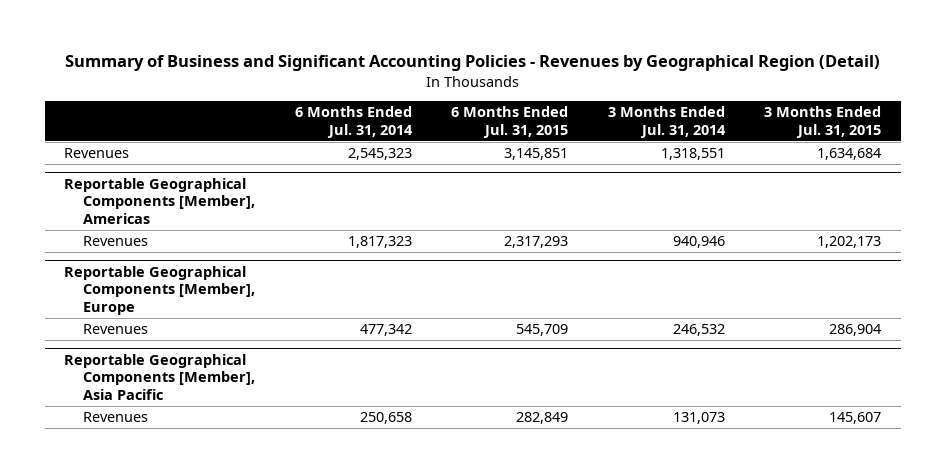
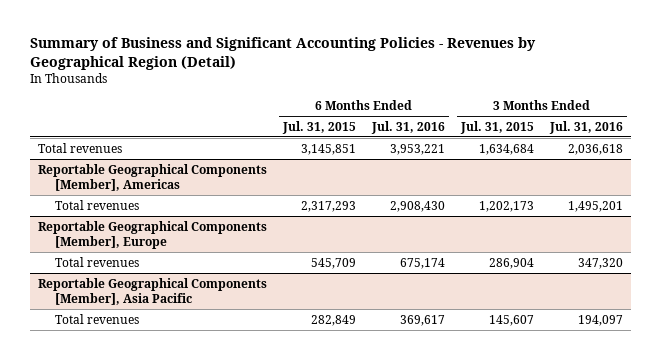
[294,106,413,138] 6 Months Ended Jul. 31, 2014 -> none
[607,106,726,138] 3 Months Ended Jul. 31, 2014 -> none
none -> [370,120,445,134] Jul. 31, 2016
none -> [548,120,623,134] Jul. 31, 2016
[64,148,130,159] Revenues -> [37,142,122,153] Total revenues
[83,236,149,247] Revenues -> [55,199,140,210] Total revenues
[83,324,149,335] Revenues -> [55,256,140,267] Total revenues
[83,412,149,423] Revenues -> [55,313,140,324] Total revenues

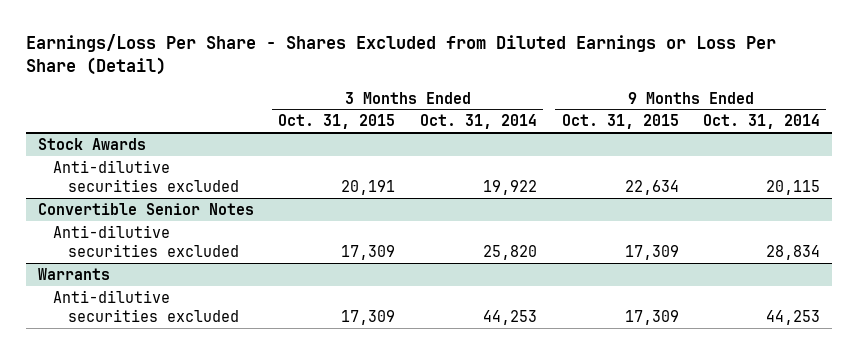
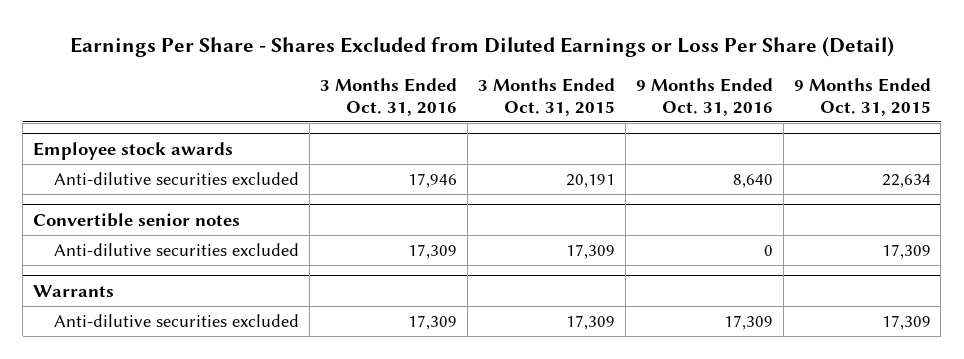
[25,33,776,75] Earnings/Loss Per Share - Shares Excluded from Diluted Earnings or Loss Per Share (Detail) -> [69,36,894,57] Earnings Per Share - Shares Excluded from Diluted Earnings or Loss Per Share (Detail)
[420,114,538,130] Oct. 31, 2014 -> none
[703,114,821,130] Oct. 31, 2014 -> none
none -> [320,78,458,116] 3 Months Ended Oct. 31, 2016
none -> [635,78,773,116] 9 Months Ended Oct. 31, 2016
[37,137,146,150] Stock Awards -> [33,141,234,160] Employee stock awards
[37,202,254,215] Convertible Senior Notes -> [33,212,241,227] Convertible senior notes

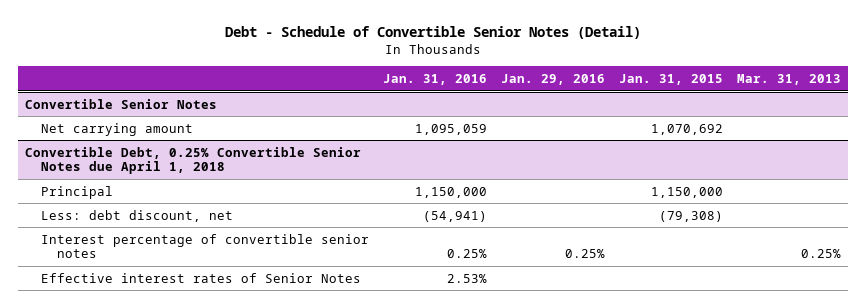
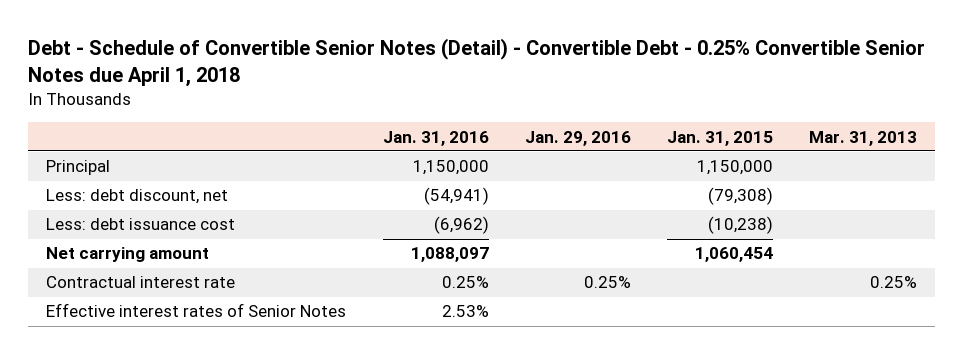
[225,26,642,40] Debt - Schedule of Convertible Senior Notes (Detail) -> [28,38,926,87] Debt - Schedule of Convertible Senior Notes (Detail) - Convertible Debt - 0.25% Convertible Senior Notes due April 1, 2018
[25,98,218,109] Convertible Senior Notes -> none
[41,122,194,136] Net carrying amount -> none
[25,146,362,175] Convertible Debt, 0.25% Convertible Senior Notes due April 1, 2018 -> none
none -> [46,218,236,231] Less: debt issuance cost
none -> [46,247,210,263] Net carrying amount
[41,233,370,259] Interest percentage of convertible senior notes -> [46,276,236,289] Contractual interest rate

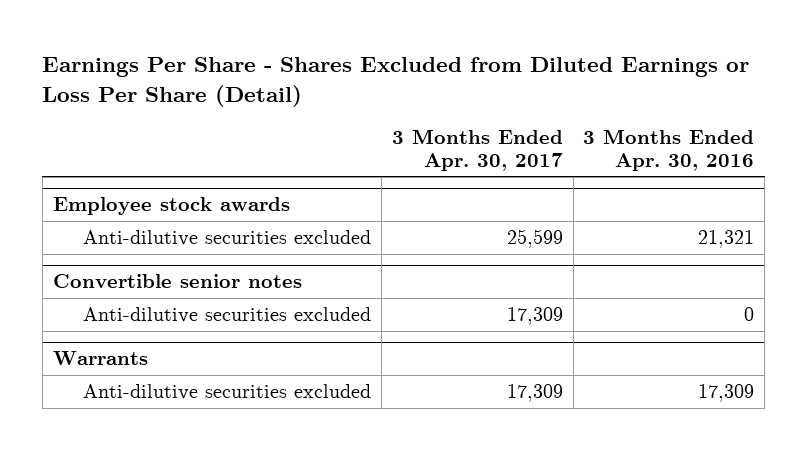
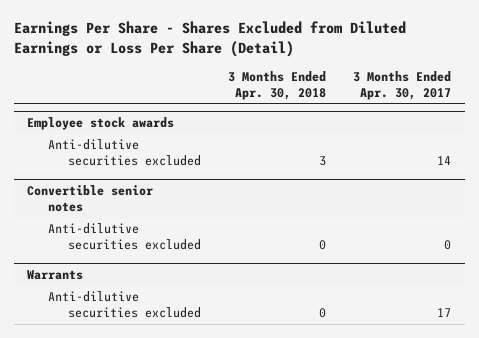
[583,129,755,171] 3 Months Ended Apr. 30, 2016 -> none
none -> [227,70,326,100] 3 Months Ended Apr. 30, 2018
[506,229,563,249] 25,599 -> [437,156,452,166] 14
[506,307,563,326] 17,309 -> [444,240,452,251] 0
[506,384,563,403] 17,309 -> [437,308,452,318] 17

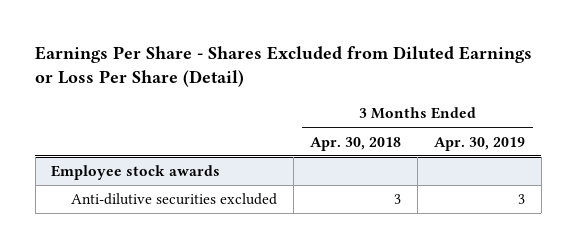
[353,70,452,100] 3 Months Ended Apr. 30, 2017 -> none
none -> [433,136,525,151] Apr. 30, 2019
[27,185,154,212] Convertible senior notes -> none
[47,223,201,251] Anti-dilutive securities excluded -> none
[27,270,84,281] Warrants -> none
[47,291,201,319] Anti-dilutive securities excluded -> none

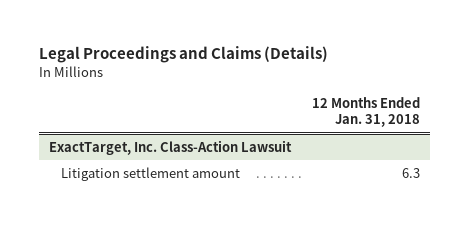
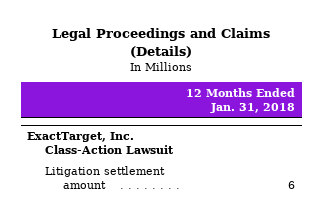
[401,167,420,178] 6.3 -> [288,180,296,189] 6

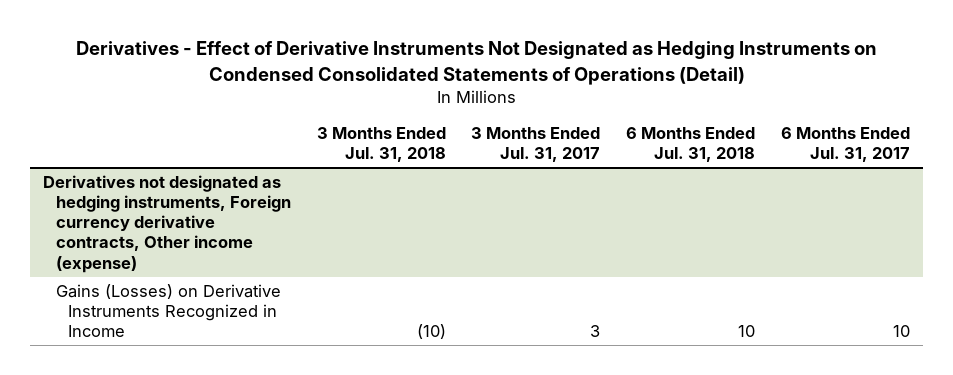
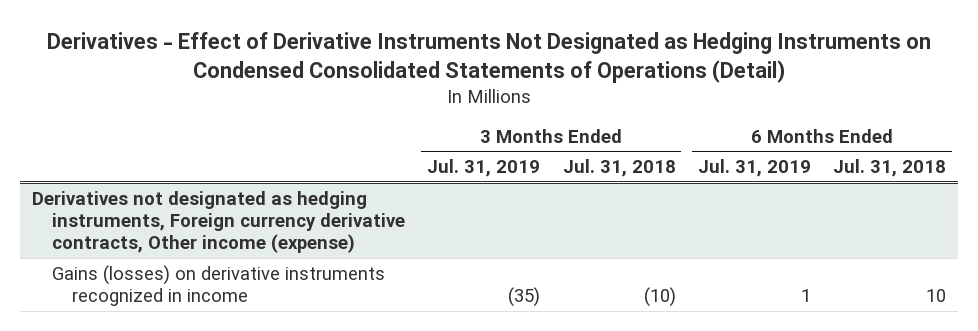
[471,126,601,163] 3 Months Ended Jul. 31, 2017 -> none
[781,126,911,163] 6 Months Ended Jul. 31, 2017 -> none
none -> [427,159,541,178] Jul. 31, 2019
none -> [697,159,811,178] Jul. 31, 2019
[55,283,281,338] Gains (Losses) on Derivative Instruments Recognized in Income -> [51,264,385,306] Gains (losses) on derivative instruments recognized in income

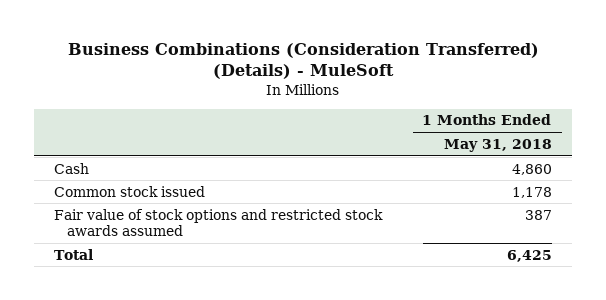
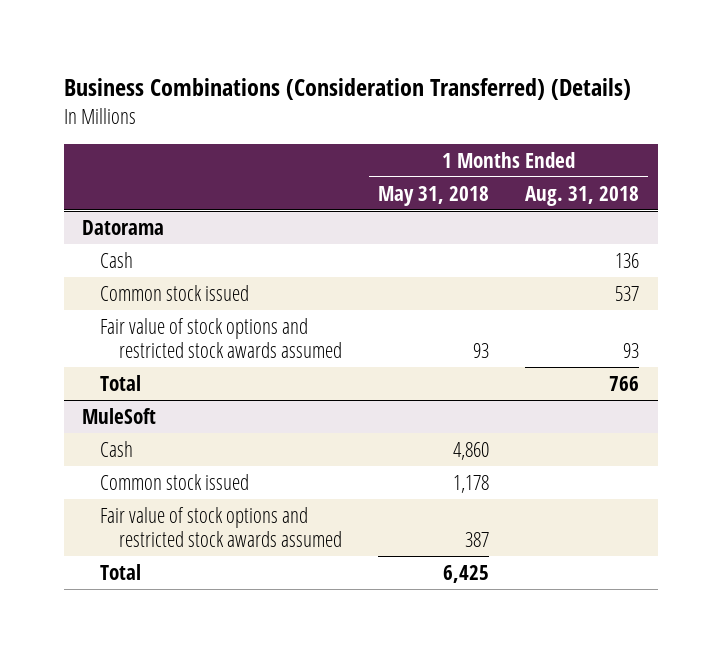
[68,43,540,80] Business Combinations (Consideration Transferred) (Details) - MuleSoft -> [63,77,631,100] Business Combinations (Consideration Transferred) (Details)
none -> [525,185,640,206] Aug. 31, 2018
none -> [81,219,164,235] Datorama
none -> [100,251,134,268] Cash
none -> [100,284,250,301] Common stock issued
none -> [100,317,342,359] Fair value of stock options and restricted stock awards assumed
none -> [100,374,142,391] Total
none -> [81,407,156,424] MuleSoft

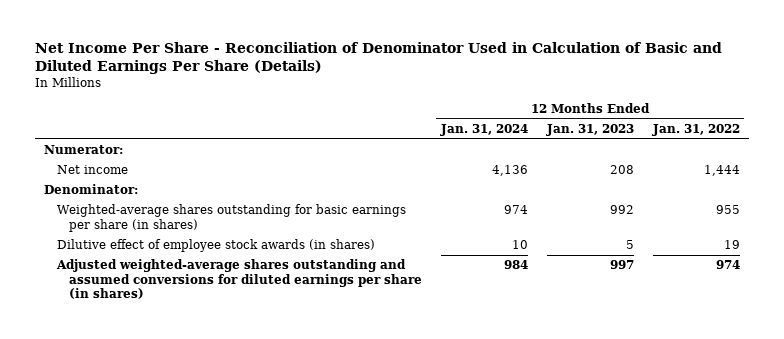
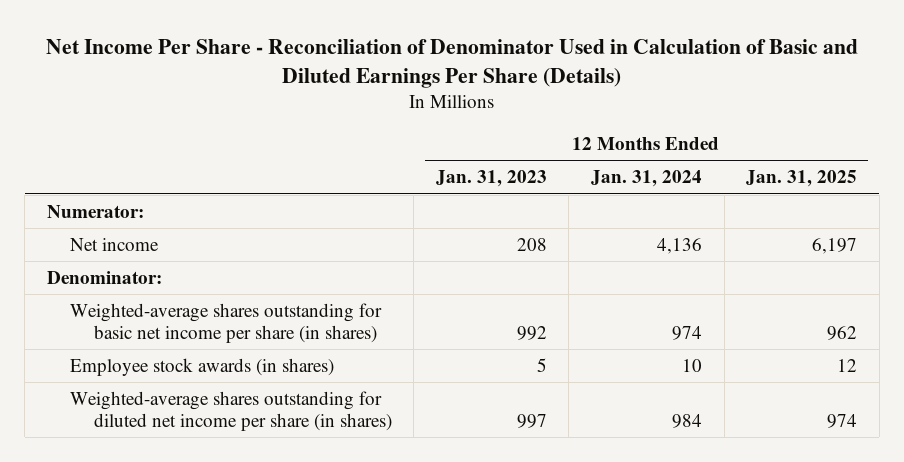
[651,124,740,137] Jan. 31, 2022 -> none
none -> [746,170,858,188] Jan. 31, 2025
[56,204,406,232] Weighted-average shares outstanding for basic earnings per share (in shares) -> [70,302,383,343] Weighted-average shares outstanding for basic net income per share (in shares)
[56,239,375,253] Dilutive effect of employee stock awards (in shares) -> [70,357,335,376] Employee stock awards (in shares)
[55,259,423,299] Adjusted weighted-average shares outstanding and assumed conversions for diluted earnings per share (in shares) -> [70,390,392,431] Weighted-average shares outstanding for diluted net income per share (in shares)

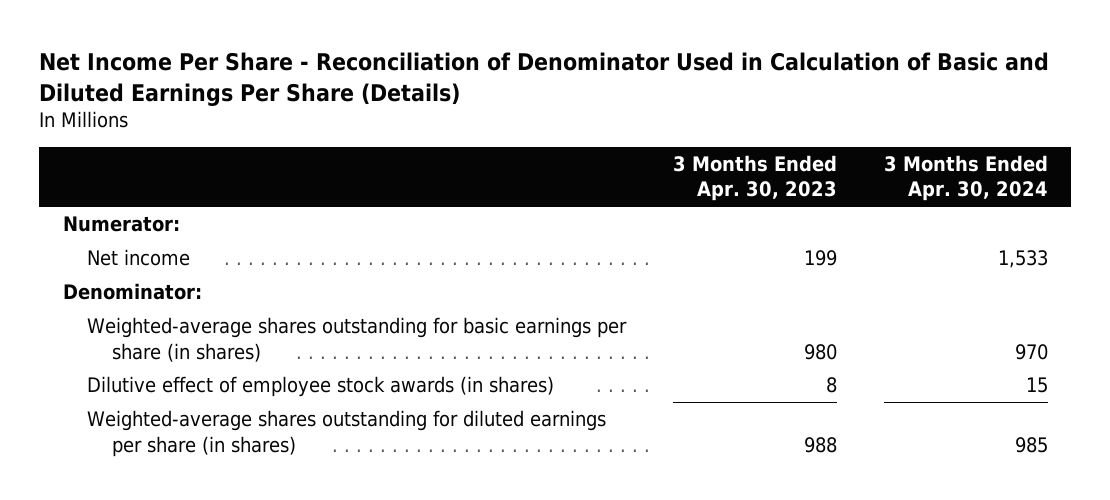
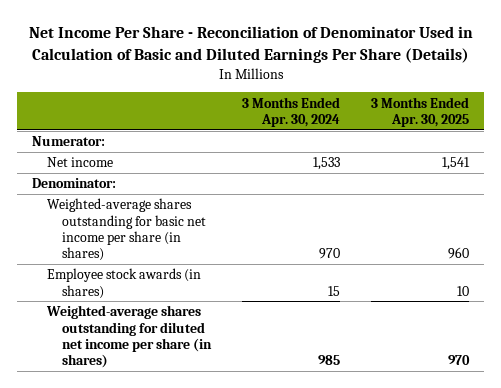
[672,154,837,202] 3 Months Ended Apr. 30, 2023 -> none
none -> [370,96,469,127] 3 Months Ended Apr. 30, 2025
[87,317,628,362] Weighted-average shares outstanding for basic earnings per share (in shares) -> [46,198,206,262] Weighted-average shares outstanding for basic net income per share (in shares)
[87,376,555,398] Dilutive effect of employee stock awards (in shares) -> [46,268,201,299] Employee stock awards (in shares)
[87,410,607,457] Weighted-average shares outstanding for diluted earnings per share (in shares) -> [45,305,212,369] Weighted-average shares outstanding for diluted net income per share (in shares)

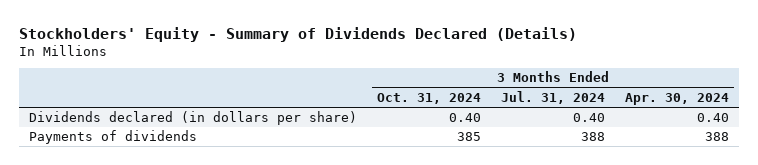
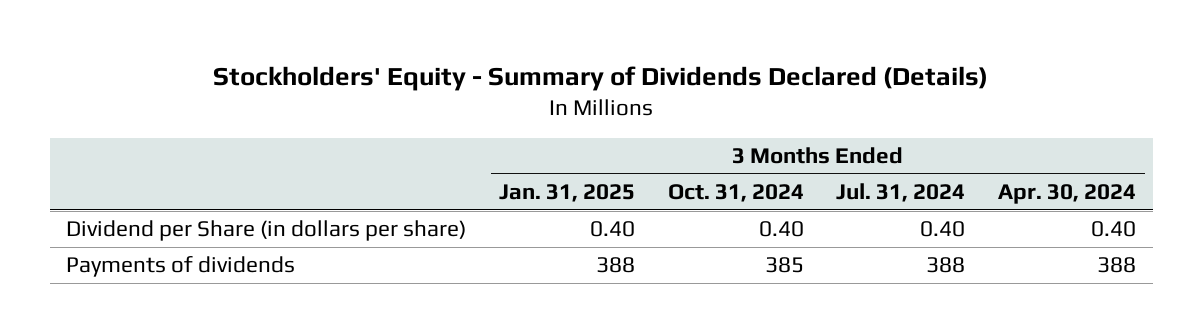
none -> [498,184,635,203] Jan. 31, 2025
[29,111,358,126] Dividends declared (in dollars per share) -> [65,220,466,242] Dividend per Share (in dollars per share)

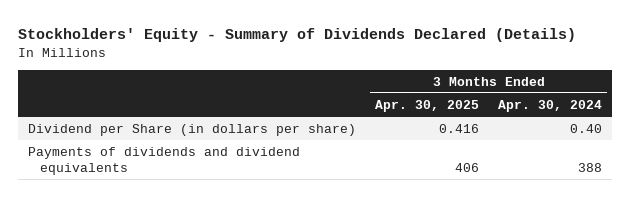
[498,184,635,203] Jan. 31, 2025 -> none
[667,184,804,203] Oct. 31, 2024 -> none
[836,183,966,203] Jul. 31, 2024 -> none
none -> [375,99,480,112] Apr. 30, 2025
[65,256,295,278] Payments of dividends -> [27,146,300,175] Payments of dividends and dividend equivalents

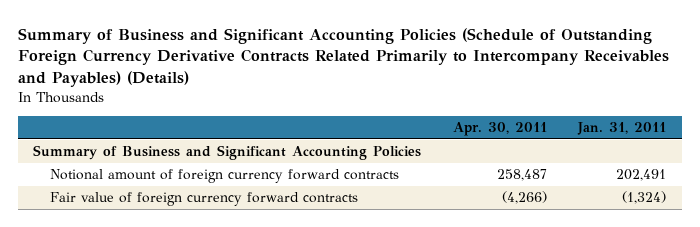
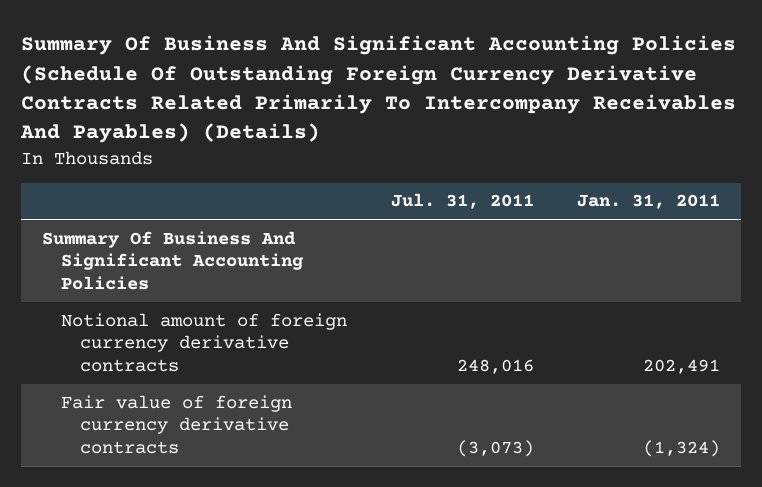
[17,27,669,88] Summary of Business and Significant Accounting Policies (Schedule of Outstanding Foreign Currency Derivative Contracts Related Primarily to Intercompany Receivables and Payables) (Details) -> [19,35,736,144] Summary Of Business And Significant Accounting Policies (Schedule Of Outstanding Foreign Currency Derivative Contracts Related Primarily To Intercompany Receivables And Payables) (Details)
[452,122,547,137] Apr. 30, 2011 -> none
none -> [390,193,534,210] Jul. 31, 2011
[33,145,422,161] Summary of Business and Significant Accounting Policies -> [42,230,305,291] Summary Of Business And Significant Accounting Policies
[49,169,399,184] Notional amount of foreign currency forward contracts -> [61,312,348,373] Notional amount of foreign currency derivative contracts
[49,192,358,207] Fair value of foreign currency forward contracts -> [61,394,293,455] Fair value of foreign currency derivative contracts

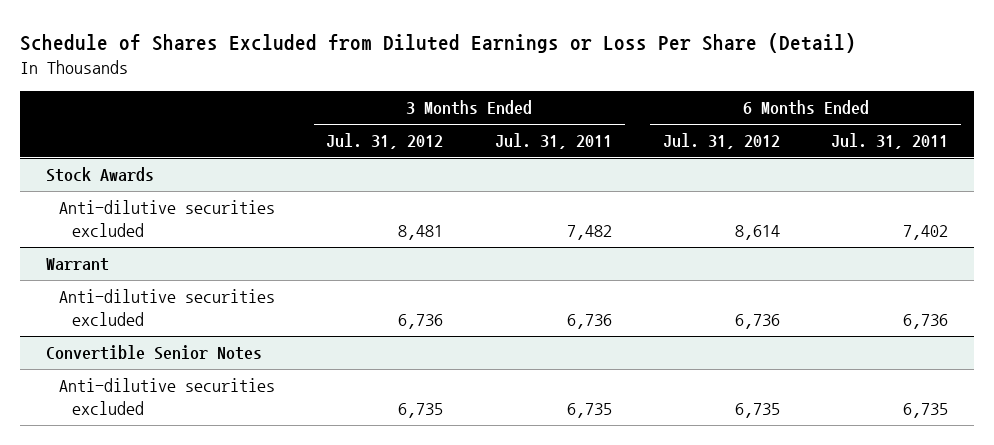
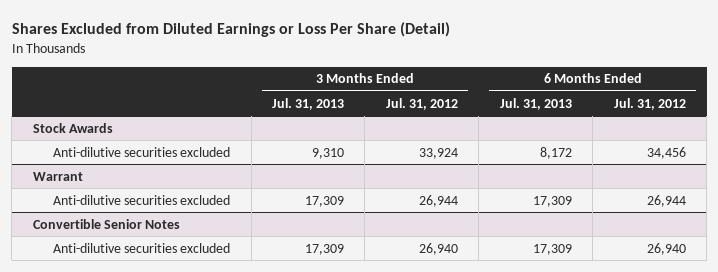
[20,32,857,53] Schedule of Shares Excluded from Diluted Earnings or Loss Per Share (Detail) -> [11,21,450,37] Shares Excluded from Diluted Earnings or Loss Per Share (Detail)
[494,133,612,150] Jul. 31, 2011 -> none
[831,133,949,150] Jul. 31, 2011 -> none
none -> [271,97,344,110] Jul. 31, 2013
none -> [499,97,572,110] Jul. 31, 2013
[398,225,444,241] 8,481 -> [418,147,458,159] 33,924
[734,225,780,241] 8,614 -> [646,146,686,159] 34,456
[398,314,444,330] 6,736 -> [418,194,458,207] 26,944
[734,314,780,330] 6,736 -> [646,194,686,207] 26,944
[398,403,444,419] 6,735 -> [418,242,458,255] 26,940
[734,403,780,419] 6,735 -> [646,242,686,255] 26,940

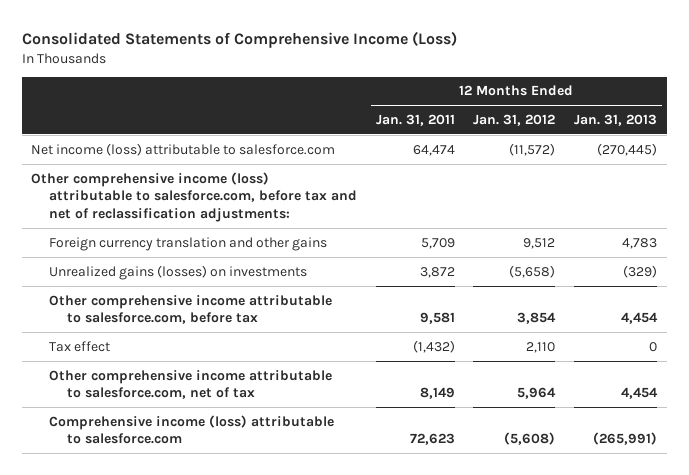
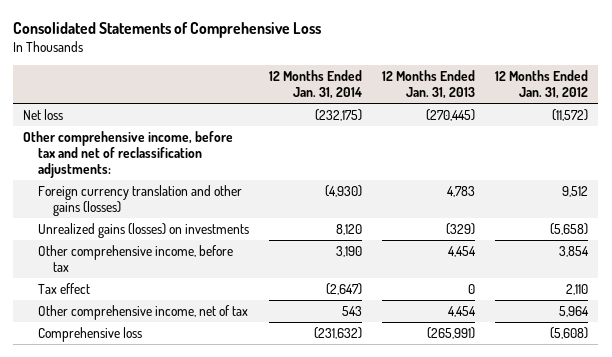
[21,30,457,48] Consolidated Statements of Comprehensive Income (Loss) -> [13,21,322,38] Consolidated Statements of Comprehensive Loss
[375,113,455,126] Jan. 31, 2011 -> none
none -> [269,70,363,100] 12 Months Ended Jan. 31, 2014
[31,142,336,156] Net income (loss) attributable to salesforce.com -> [23,108,64,120] Net loss
[31,171,357,222] Other comprehensive income (loss) attributable to salesforce.com, before tax and net of reclassification adjustments: -> [23,130,234,178] Other comprehensive income, before tax and net of reclassification adjustments:
[48,236,327,251] Foreign currency translation and other gains -> [37,184,242,216] Foreign currency translation and other gains (losses)
[48,294,332,325] Other comprehensive income attributable to salesforce.com, before tax -> [37,244,233,272] Other comprehensive income, before tax
[48,369,332,400] Other comprehensive income attributable to salesforce.com, net of tax -> [37,304,248,320] Other comprehensive income, net of tax
[48,414,334,445] Comprehensive income (loss) attributable to salesforce.com -> [37,326,142,342] Comprehensive loss

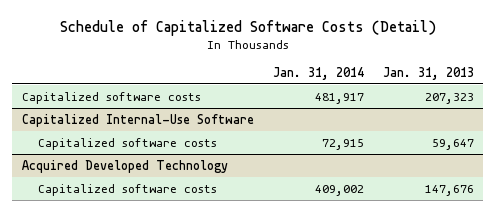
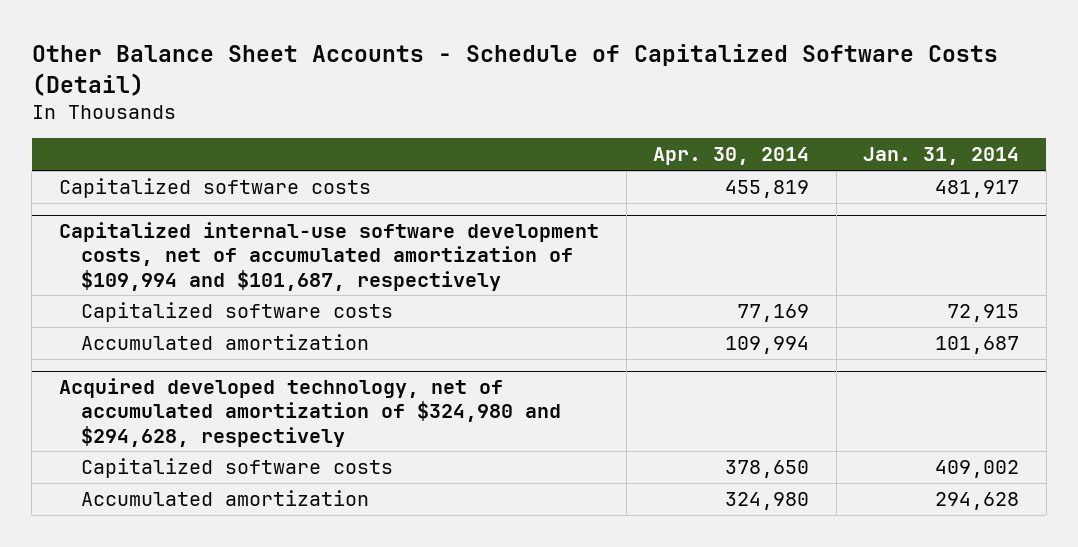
[59,19,436,36] Schedule of Capitalized Software Costs (Detail) -> [31,44,998,96] Other Balance Sheet Accounts - Schedule of Capitalized Software Costs (Detail)
[382,66,474,80] Jan. 31, 2013 -> none
none -> [653,147,810,166] Apr. 30, 2014
[21,113,254,127] Capitalized Internal-Use Software -> none
none -> [59,222,600,291] Capitalized internal-use software development costs, net of accumulated amortization of $109,994 and $101,687, respectively
[21,159,228,173] Acquired Developed Technology -> none
none -> [80,334,369,351] Accumulated amortization
none -> [59,378,561,447] Acquired developed technology, net of accumulated amortization of $324,980 and $294,628, respectively
none -> [80,490,369,507] Accumulated amortization

